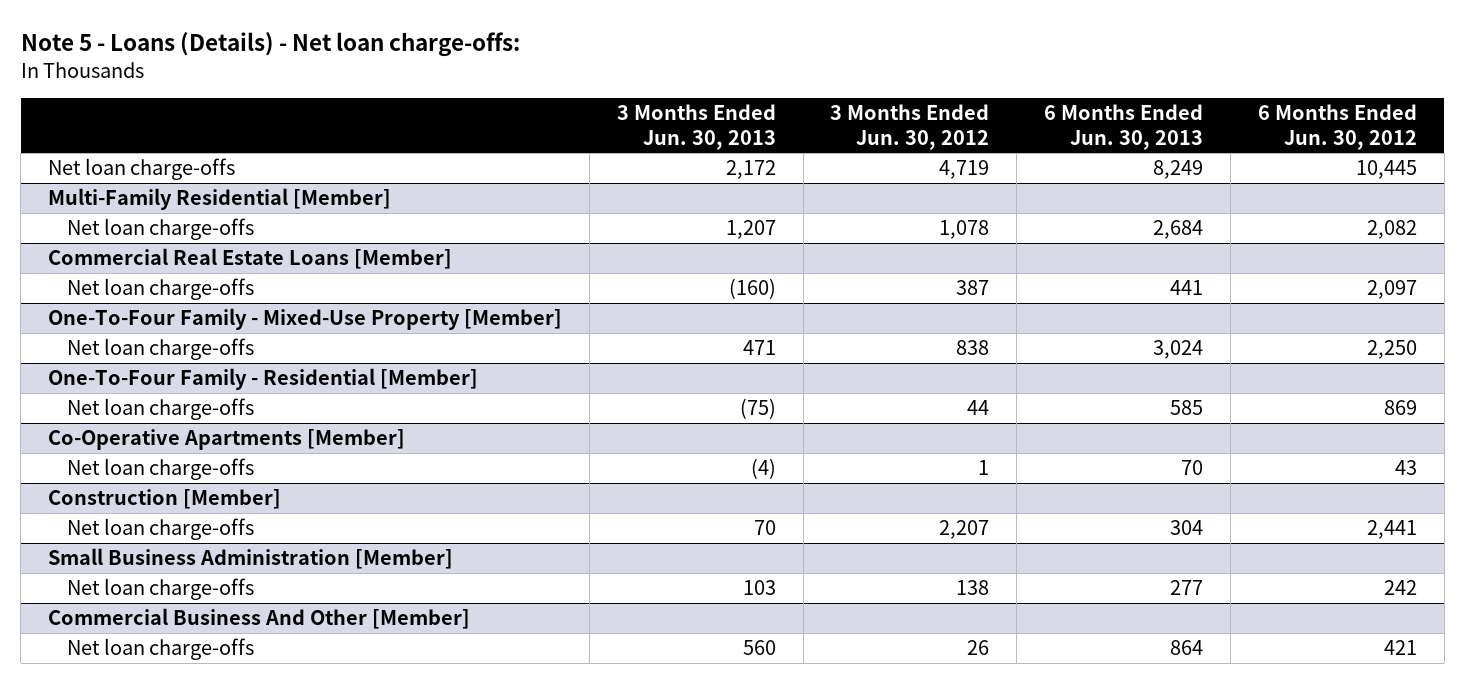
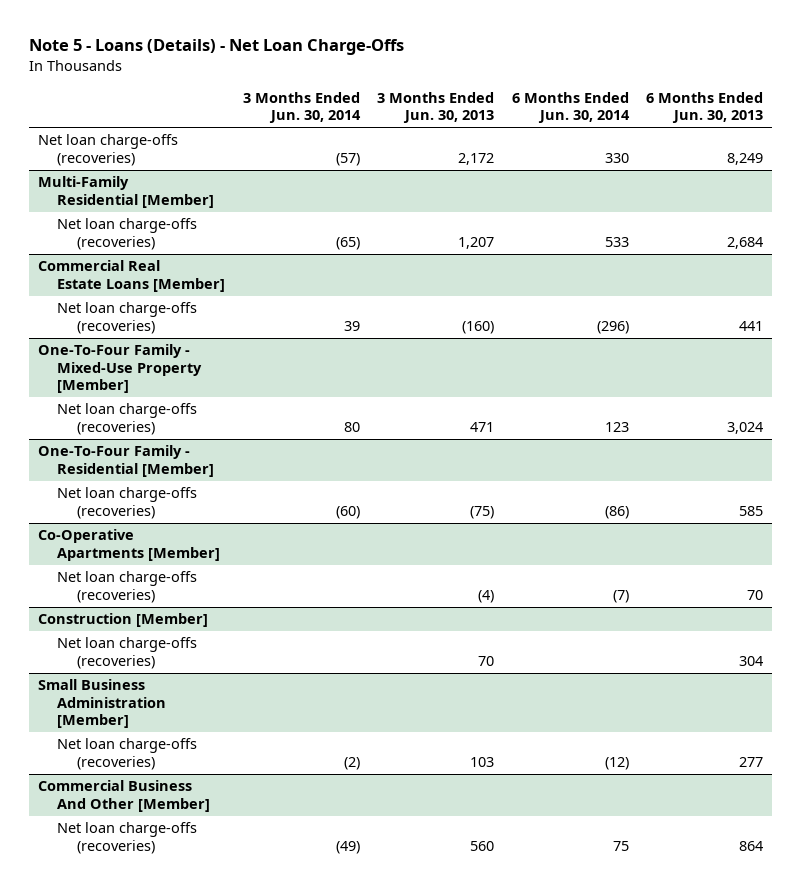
[20,32,520,58] Note 5 - Loans (Details) - Net loan charge-offs: -> [28,39,404,56] Note 5 - Loans (Details) - Net Loan Charge-Offs
[830,103,990,150] 3 Months Ended Jun. 30, 2012 -> none
[1257,103,1417,150] 6 Months Ended Jun. 30, 2012 -> none
none -> [242,91,361,124] 3 Months Ended Jun. 30, 2014
none -> [511,91,630,124] 6 Months Ended Jun. 30, 2014
[47,158,235,181] Net loan charge-offs -> [37,134,178,166] Net loan charge-offs (recoveries)
[67,218,255,241] Net loan charge-offs -> [57,218,198,250] Net loan charge-offs (recoveries)
[67,278,255,301] Net loan charge-offs -> [57,302,198,334] Net loan charge-offs (recoveries)
[67,338,255,361] Net loan charge-offs -> [57,403,198,435] Net loan charge-offs (recoveries)
[67,398,255,421] Net loan charge-offs -> [57,487,198,519] Net loan charge-offs (recoveries)
[67,458,255,481] Net loan charge-offs -> [57,571,198,603] Net loan charge-offs (recoveries)
[67,518,255,541] Net loan charge-offs -> [57,637,198,669] Net loan charge-offs (recoveries)
[67,578,255,601] Net loan charge-offs -> [57,738,198,770] Net loan charge-offs (recoveries)
[67,638,255,661] Net loan charge-offs -> [57,822,198,854] Net loan charge-offs (recoveries)

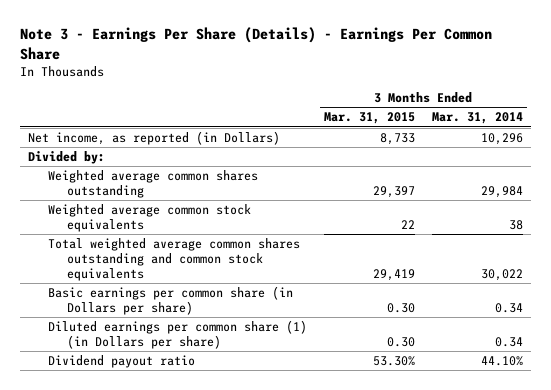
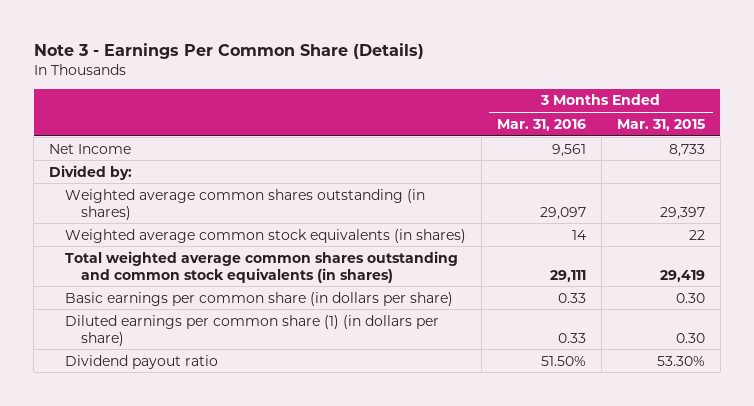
[19,27,492,60] Note 3 - Earnings Per Share (Details) - Earnings Per Common Share -> [33,42,424,59] Note 3 - Earnings Per Common Share (Details)
[431,112,523,125] Mar. 31, 2014 -> none
none -> [496,118,586,131] Mar. 31, 2016
[28,130,281,145] Net income, as reported (in Dollars) -> [49,143,132,154] Net Income
[47,169,258,198] Weighted average common shares outstanding -> [65,188,426,220] Weighted average common shares outstanding (in shares)
[47,203,251,232] Weighted average common stock equivalents -> [65,228,467,243] Weighted average common stock equivalents (in shares)
[47,237,300,282] Total weighted average common shares outstanding and common stock equivalents -> [65,250,459,283] Total weighted average common shares outstanding and common stock equivalents (in shares)
[47,285,293,315] Basic earnings per common share (in Dollars per share) -> [65,291,454,306] Basic earnings per common share (in dollars per share)
[47,319,307,349] Diluted earnings per common share (1) (in Dollars per share) -> [65,314,440,346] Diluted earnings per common share (1) (in dollars per share)

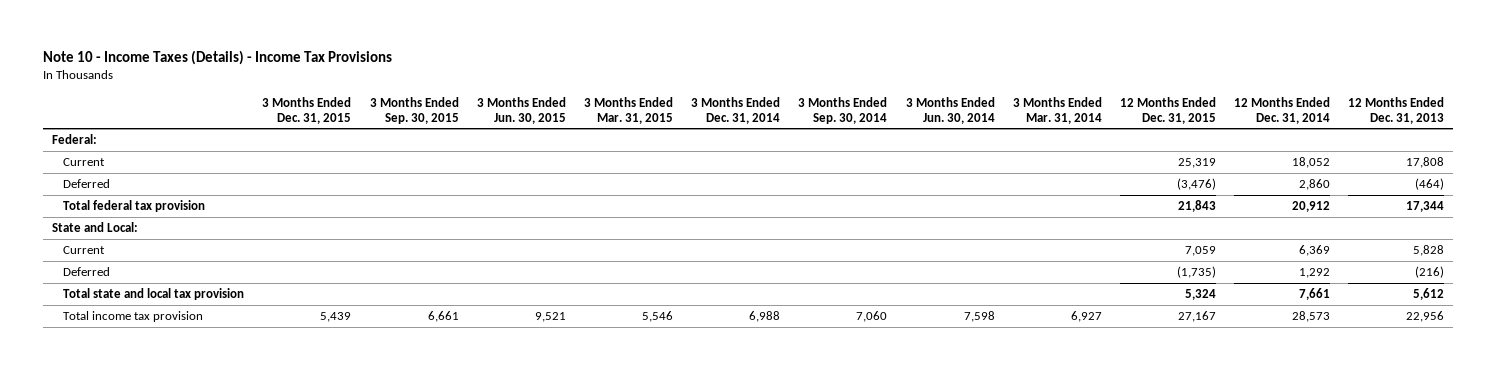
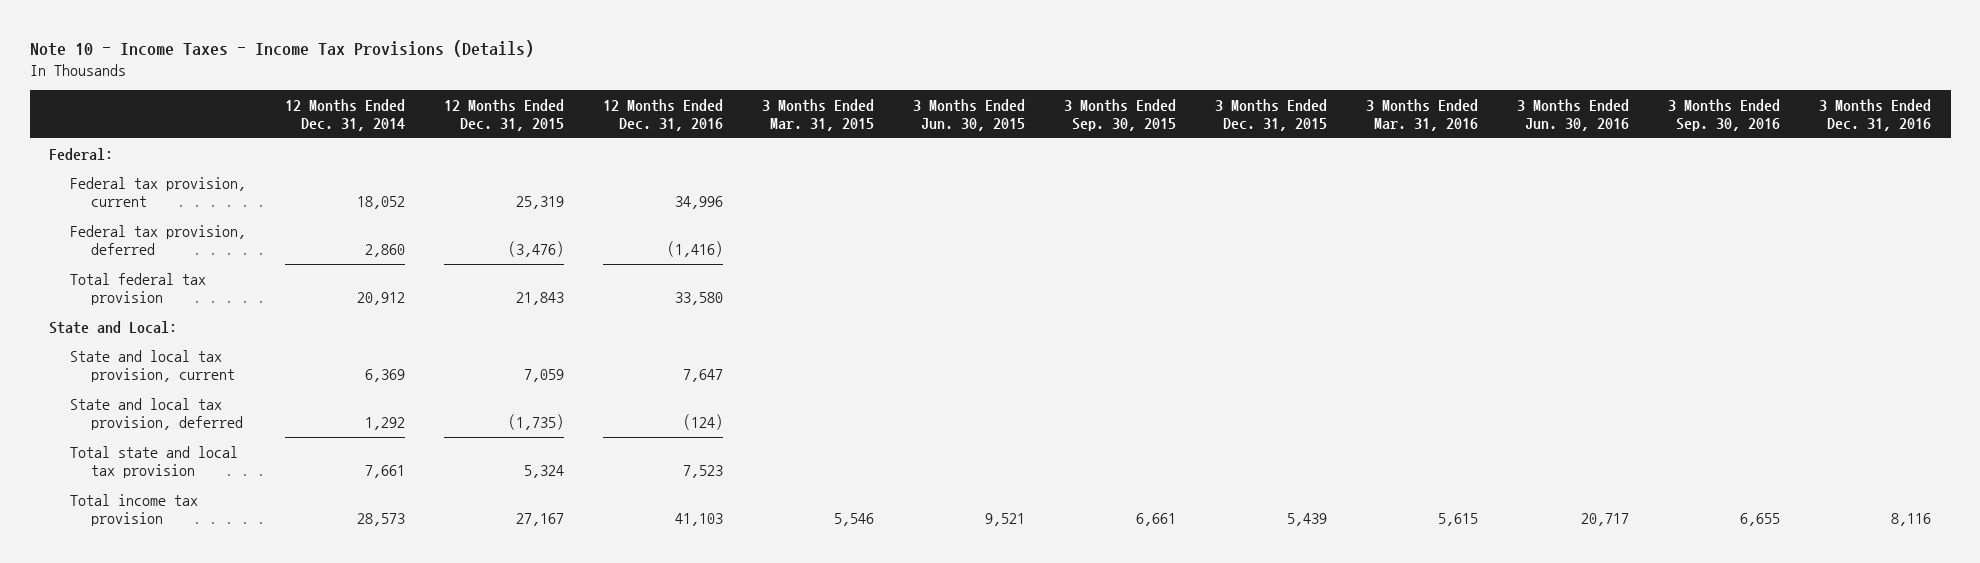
[42,50,392,66] Note 10 - Income Taxes (Details) - Income Tax Provisions -> [29,39,534,57] Note 10 - Income Taxes - Income Tax Provisions (Details)
[691,97,781,124] 3 Months Ended Dec. 31, 2014 -> none
[798,97,888,124] 3 Months Ended Sep. 30, 2014 -> none
[905,97,995,124] 3 Months Ended Jun. 30, 2014 -> none
[1012,97,1102,124] 3 Months Ended Mar. 31, 2014 -> none
[1348,97,1445,124] 12 Months Ended Dec. 31, 2013 -> none
none -> [603,98,724,132] 12 Months Ended Dec. 31, 2016
none -> [1366,98,1479,132] 3 Months Ended Mar. 31, 2016
none -> [1517,98,1630,132] 3 Months Ended Jun. 30, 2016
none -> [1668,98,1781,132] 3 Months Ended Sep. 30, 2016
none -> [1819,98,1932,132] 3 Months Ended Dec. 31, 2016
[63,157,106,166] Current -> [69,176,246,208] Federal tax provision, current
[63,178,111,188] Deferred -> [69,224,246,256] Federal tax provision, deferred
[63,245,106,254] Current -> [69,349,235,383] State and local tax provision, current
[63,266,111,276] Deferred -> [69,397,243,431] State and local tax provision, deferred

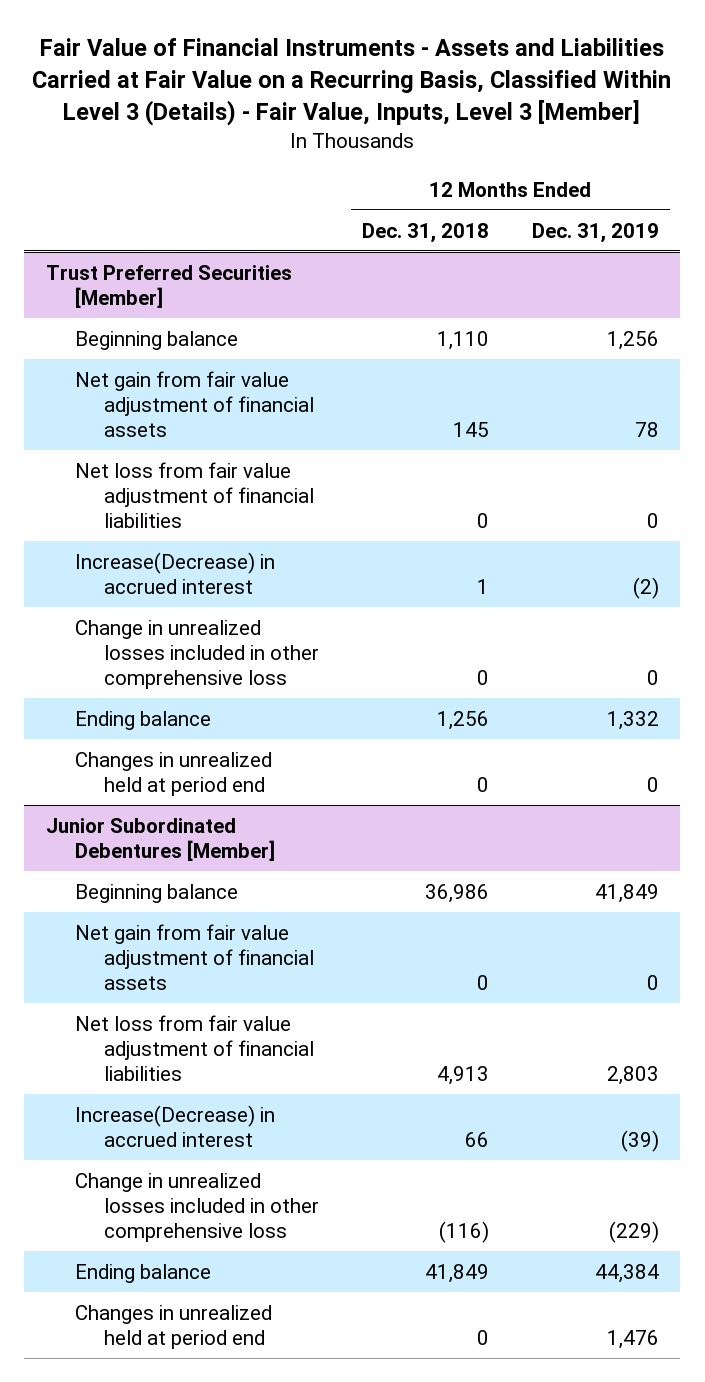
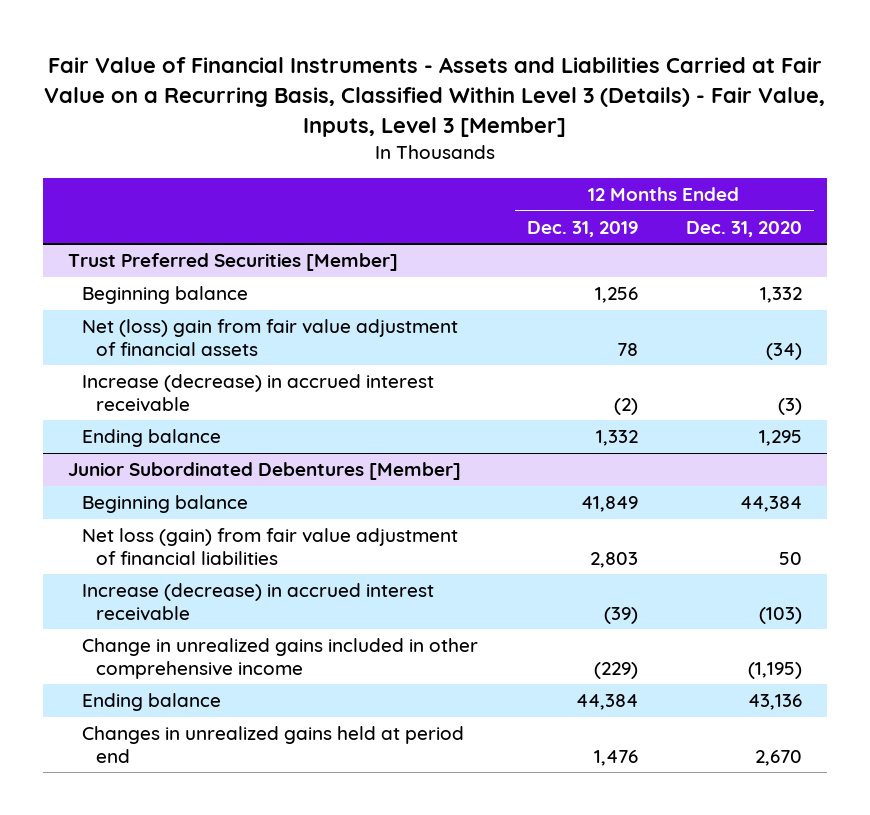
[361,222,489,243] Dec. 31, 2018 -> none
none -> [686,220,803,237] Dec. 31, 2020
[74,461,314,528] Net loss from fair value adjustment of financial liabilities -> none
[74,619,319,689] Change in unrealized losses included in other comprehensive loss -> none
[74,370,314,437] Net gain from fair value adjustment of financial assets -> [82,319,459,356] Net (loss) gain from fair value adjustment of financial assets
[74,551,275,594] Increase(Decrease) in accrued interest -> [82,374,435,412] Increase (decrease) in accrued interest receivable
[74,751,272,796] Changes in unrealized held at period end -> none
[74,923,314,990] Net gain from fair value adjustment of financial assets -> none
[74,1014,314,1081] Net loss from fair value adjustment of financial liabilities -> [82,528,459,565] Net loss (gain) from fair value adjustment of financial liabilities
[74,1104,275,1147] Increase(Decrease) in accrued interest -> [82,583,435,621] Increase (decrease) in accrued interest receivable
[74,1172,319,1242] Change in unrealized losses included in other comprehensive loss -> [82,638,479,679] Change in unrealized gains included in other comprehensive income
[74,1304,272,1349] Changes in unrealized held at period end -> [82,726,465,763] Changes in unrealized gains held at period end

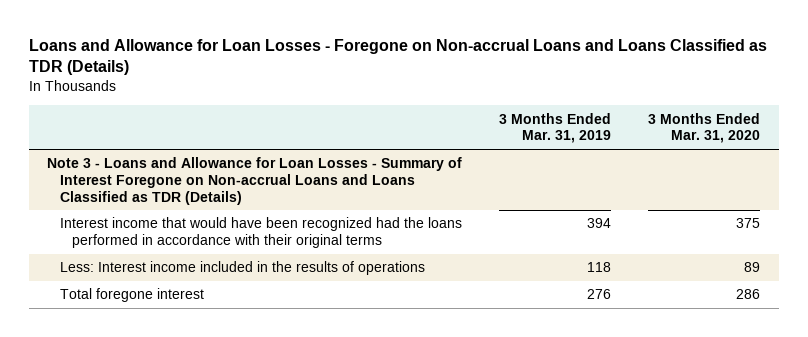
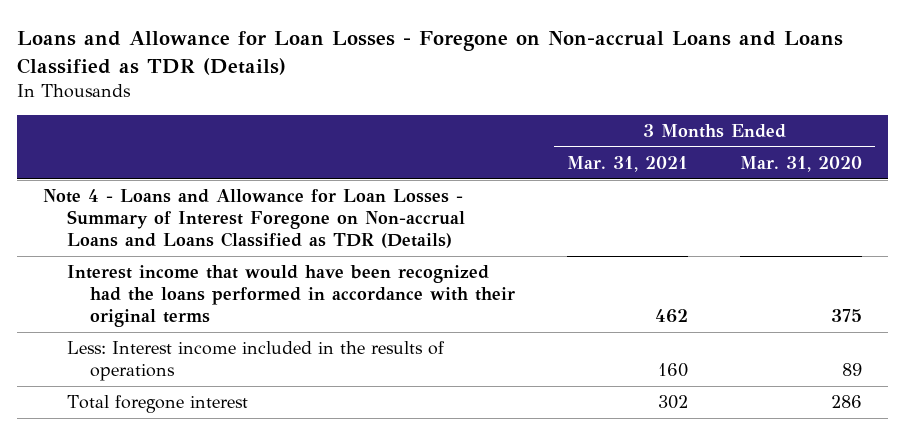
[499,112,612,144] 3 Months Ended Mar. 31, 2019 -> none
none -> [567,155,689,172] Mar. 31, 2021
[47,157,463,205] Note 3 - Loans and Allowance for Loan Losses - Summary of Interest Foregone on Non-accrual Loans and Loans Classified as TDR (Details) -> [43,189,465,248] Note 4 - Loans and Allowance for Loan Losses - Summary of Interest Foregone on Non-accrual Loans and Loans Classified as TDR (Details)

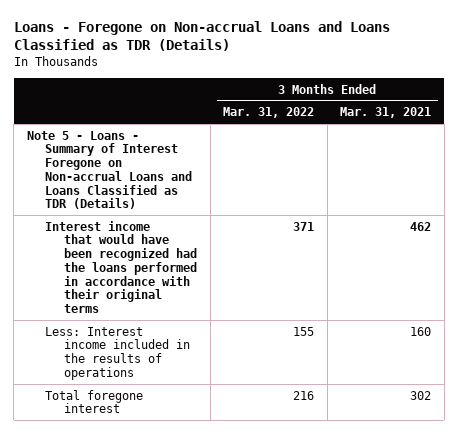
[17,31,844,75] Loans and Allowance for Loan Losses - Foregone on Non-accrual Loans and Loans Classified as TDR (Details) -> [13,21,390,52] Loans - Foregone on Non-accrual Loans and Loans Classified as TDR (Details)
[739,155,862,172] Mar. 31, 2020 -> none
none -> [223,107,315,119] Mar. 31, 2022
[43,189,465,248] Note 4 - Loans and Allowance for Loan Losses - Summary of Interest Foregone on Non-accrual Loans and Loans Classified as TDR (Details) -> [26,130,193,210] Note 5 - Loans - Summary of Interest Foregone on Non-accrual Loans and Loans Classified as TDR (Details)

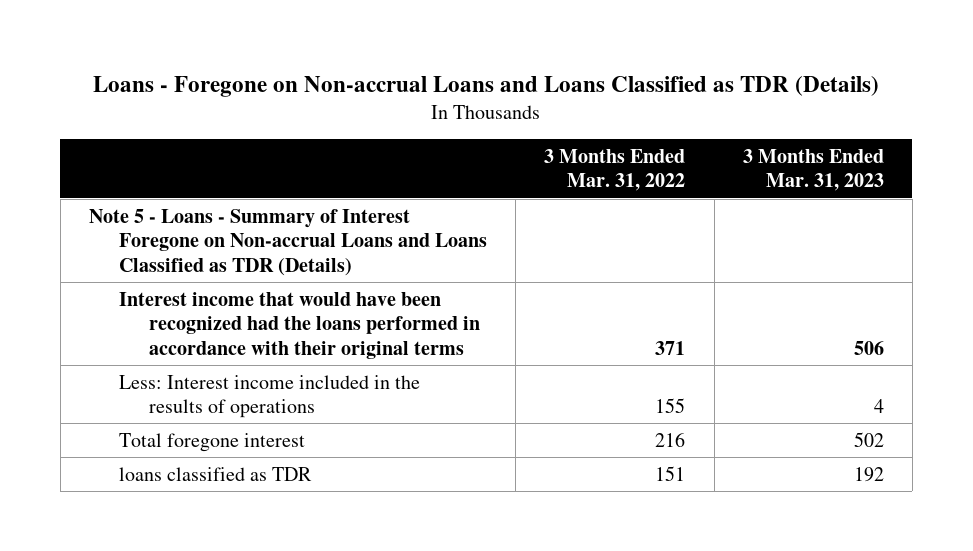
[340,107,432,119] Mar. 31, 2021 -> none
none -> [742,148,884,192] 3 Months Ended Mar. 31, 2023
none -> [119,466,313,481] loans classified as TDR

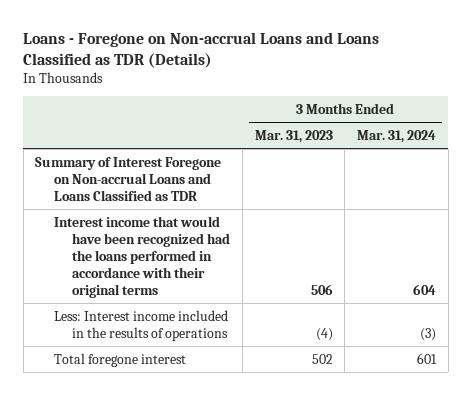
[544,148,686,192] 3 Months Ended Mar. 31, 2022 -> none
none -> [357,129,437,143] Mar. 31, 2024
[89,208,488,276] Note 5 - Loans - Summary of Interest Foregone on Non-accrual Loans and Loans Classified as TDR (Details) -> [35,156,222,201] Summary of Interest Foregone on Non-accrual Loans and Loans Classified as TDR
[873,399,884,414] 4 -> [315,327,333,341] (4)
[119,466,313,481] loans classified as TDR -> none

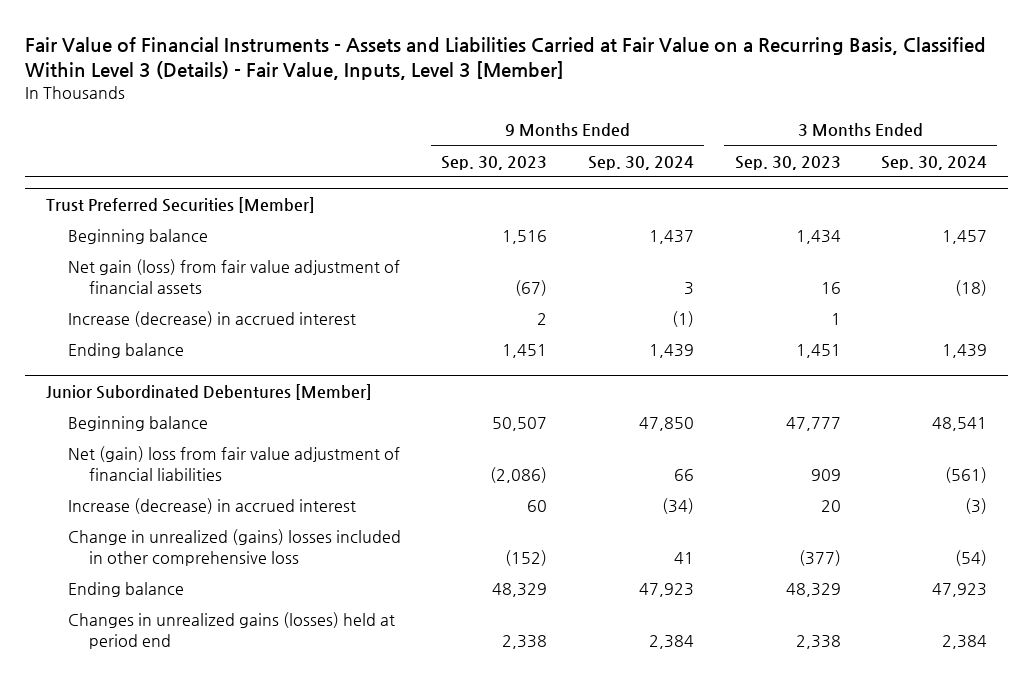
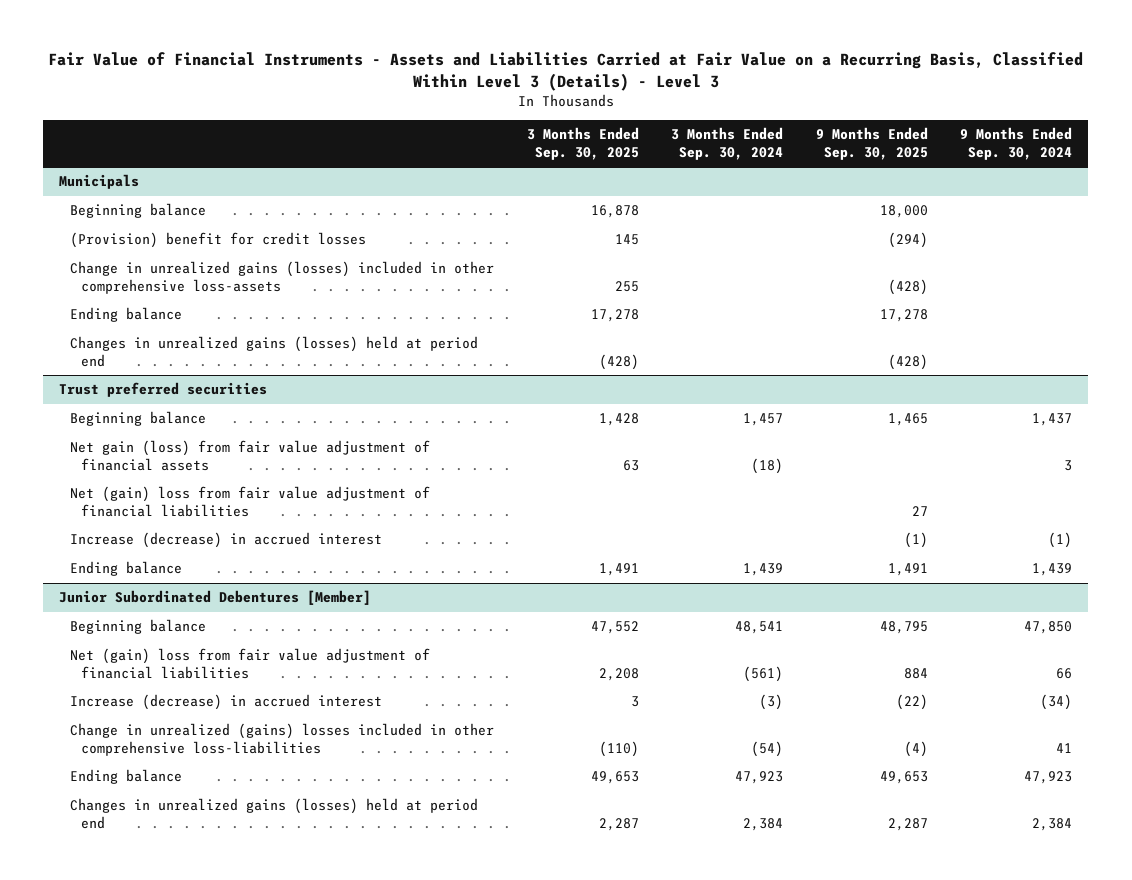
[25,36,987,80] Fair Value of Financial Instruments - Assets and Liabilities Carried at Fair Value on a Recurring Basis, Classified Within Level 3 (Details) - Fair Value, Inputs, Level 3 [Member] -> [47,51,1083,91] Fair Value of Financial Instruments - Assets and Liabilities Carried at Fair Value on a Recurring Basis, Classified Within Level 3 (Details) - Level 3
[441,155,548,170] Sep. 30, 2023 -> none
[734,155,841,170] Sep. 30, 2023 -> none
none -> [526,126,639,160] 3 Months Ended Sep. 30, 2025
none -> [815,126,928,160] 9 Months Ended Sep. 30, 2025
[45,196,315,213] Trust Preferred Securities [Member] -> [59,174,140,190] Municipals
none -> [70,203,207,219] Beginning balance
none -> [70,232,367,249] (Provision) benefit for credit losses
none -> [70,261,495,294] Change in unrealized gains (losses) included in other comprehensive loss-assets
none -> [70,307,183,323] Ending balance
none -> [70,336,479,367] Changes in unrealized gains (losses) held at period end
none -> [59,382,268,398] Trust preferred securities
none -> [70,486,431,517] Net (gain) loss from fair value adjustment of financial liabilities
[67,529,401,567] Change in unrealized (gains) losses included in other comprehensive loss -> [70,723,495,756] Change in unrealized (gains) losses included in other comprehensive loss-liabilities

